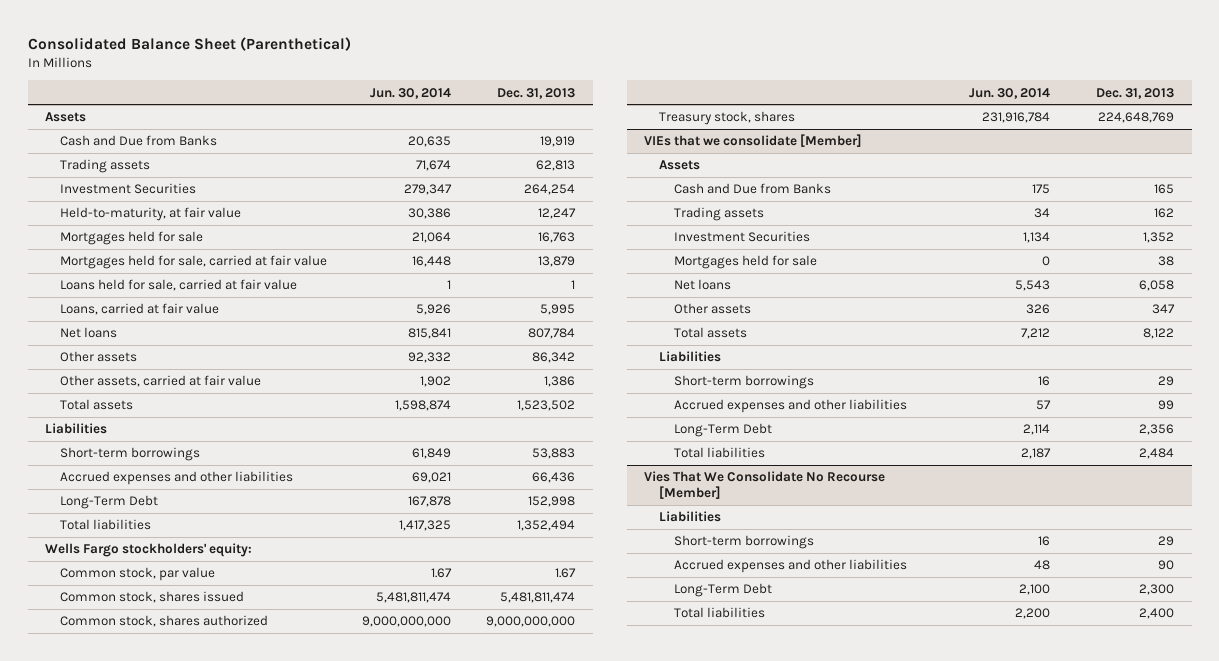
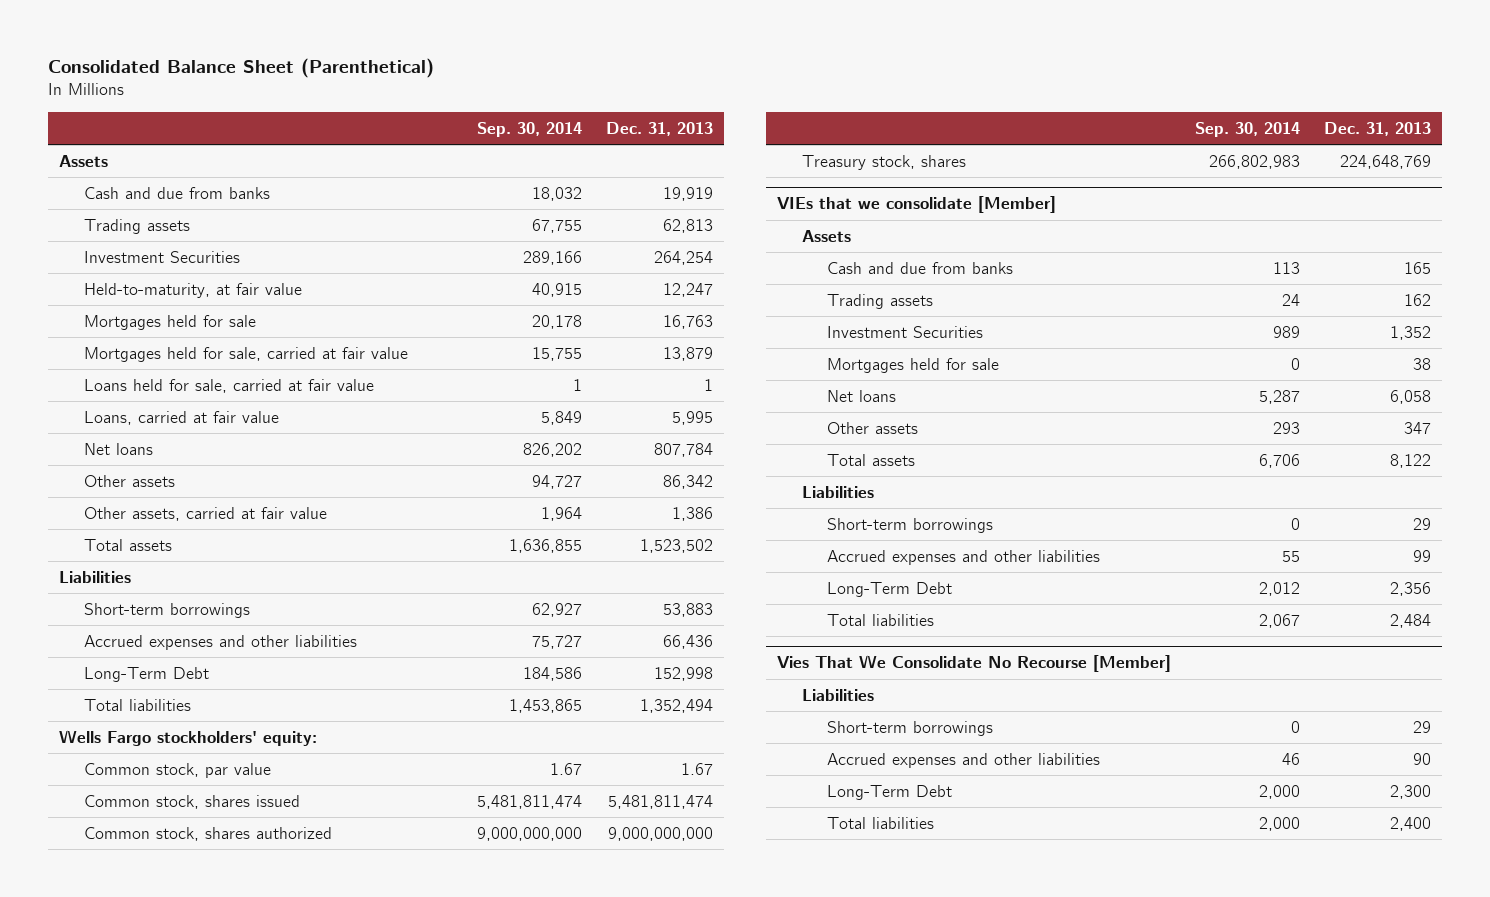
[370,87,452,99] Jun. 30, 2014 -> none
none -> [477,121,583,137] Sep. 30, 2014
[60,135,218,147] Cash and Due from Banks -> [84,186,271,199] Cash and due from banks
[674,183,832,195] Cash and Due from Banks -> [827,261,1014,274] Cash and due from banks

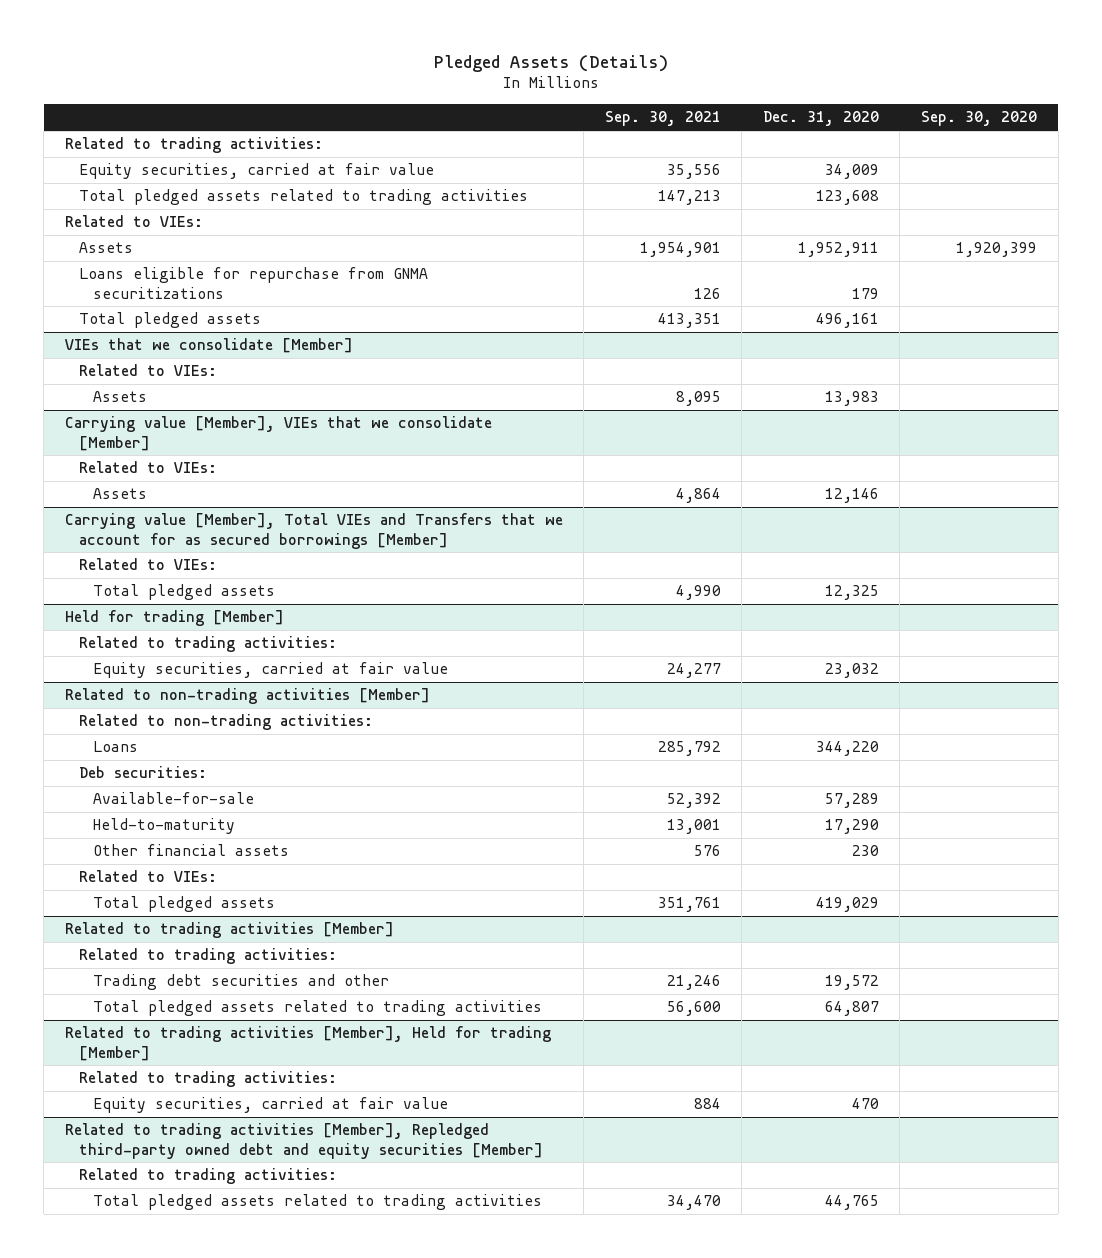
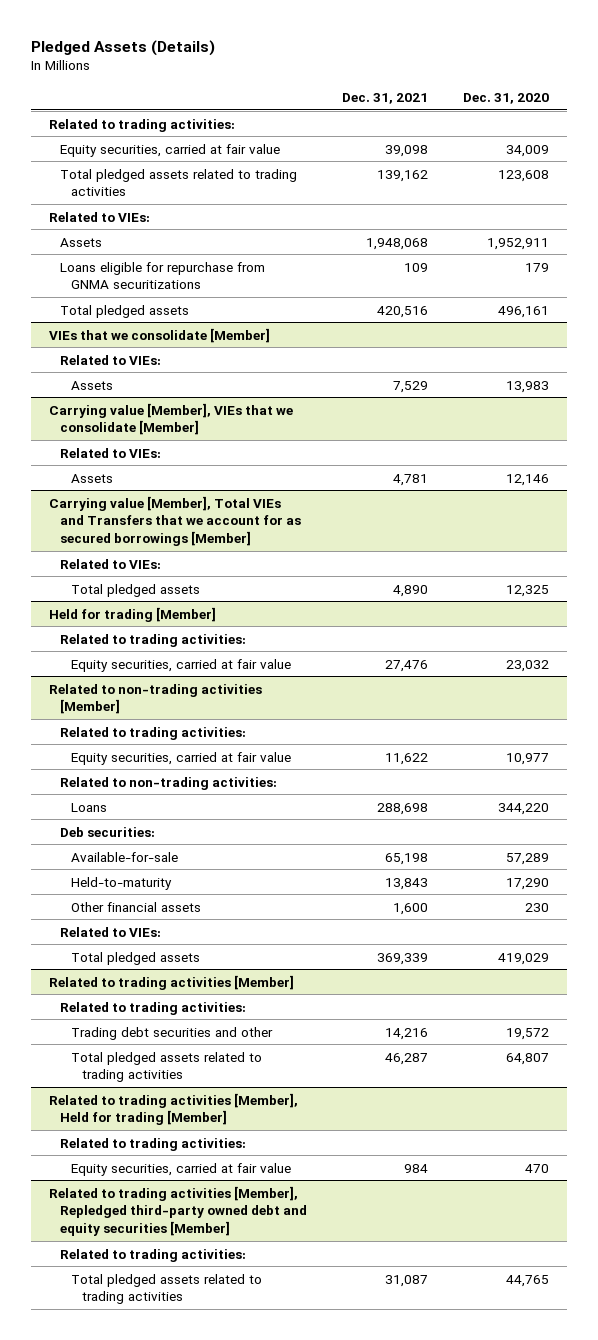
[604,111,721,127] Sep. 30, 2021 -> none
[920,111,1037,127] Sep. 30, 2020 -> none
none -> [342,92,429,104] Dec. 31, 2021
none -> [59,726,246,740] Related to trading activities:
none -> [70,751,291,765] Equity securities, carried at fair value

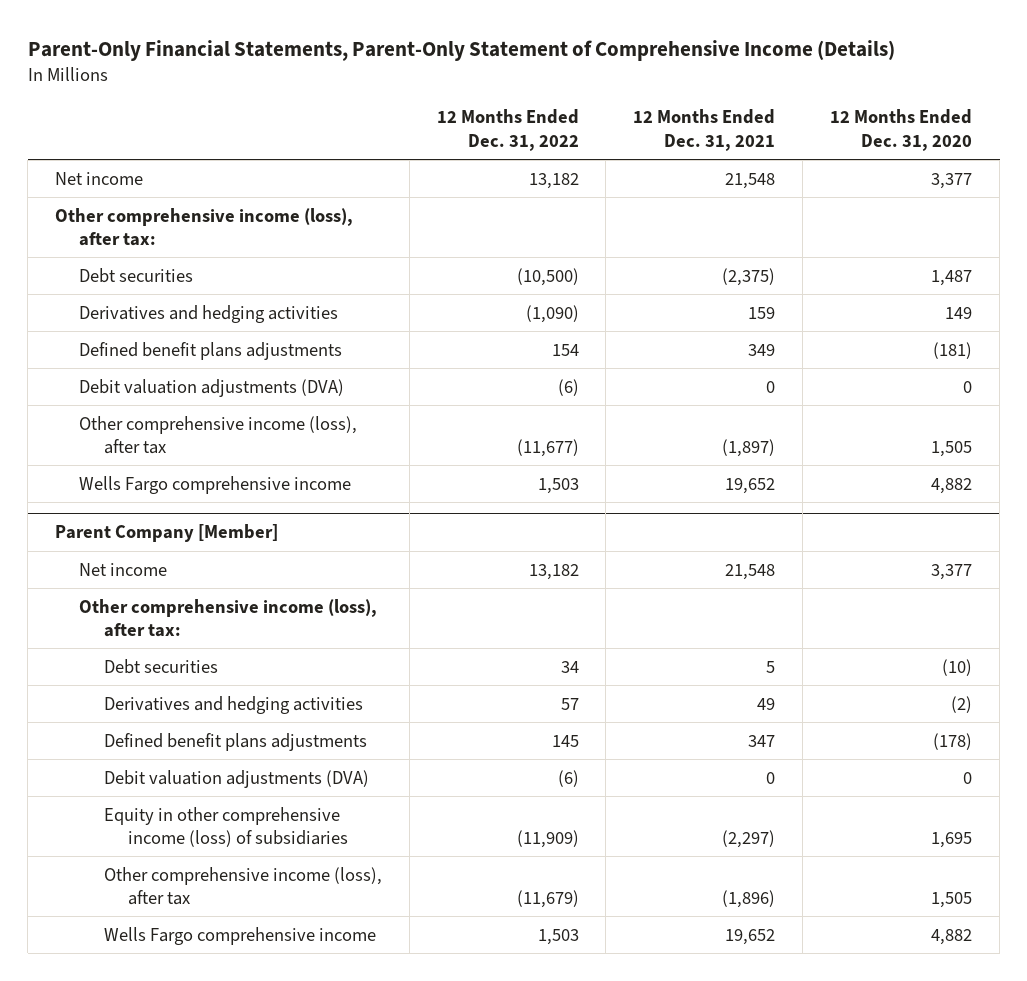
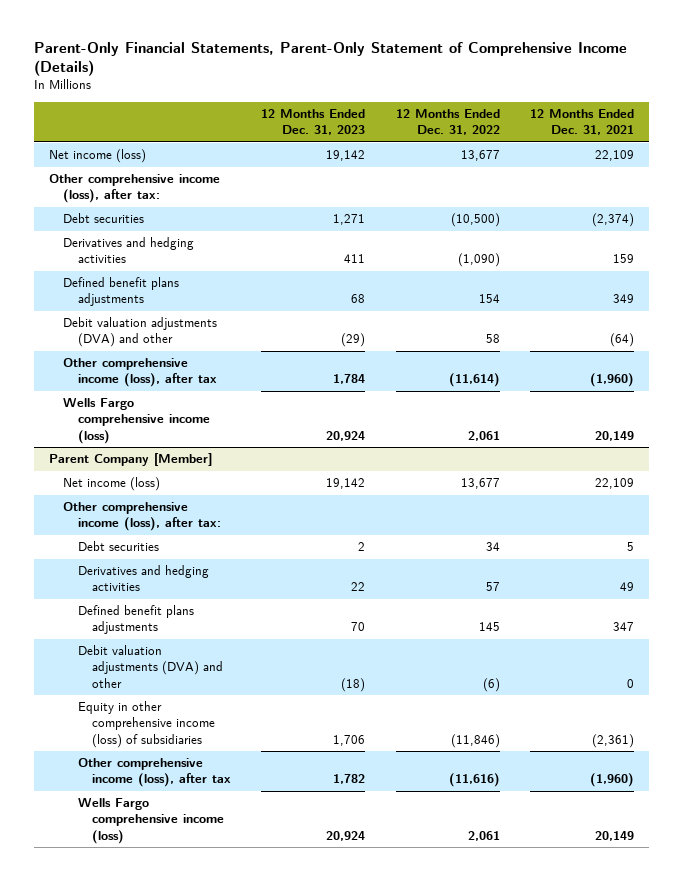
[830,109,973,151] 12 Months Ended Dec. 31, 2020 -> none
none -> [261,108,366,136] 12 Months Ended Dec. 31, 2023
[54,171,143,185] Net income -> [48,149,146,164] Net income (loss)
[528,172,579,189] 13,182 -> [460,150,500,162] 13,677
[725,172,776,189] 21,548 -> [595,150,635,162] 22,109
[722,267,776,286] (2,375) -> [592,213,635,228] (2,374)
[79,378,345,397] Debit valuation adjustments (DVA) -> [63,317,218,348] Debit valuation adjustments (DVA) and other
[557,378,579,396] (6) -> [485,334,500,344] 58
[766,380,776,393] 0 -> [610,333,635,348] (64)
[516,438,579,457] (11,677) -> [448,373,500,388] (11,614)
[722,438,776,457] (1,897) -> [590,373,635,388] (1,960)
[79,475,352,494] Wells Fargo comprehensive income -> [63,398,210,444] Wells Fargo comprehensive income (loss)
[537,477,579,494] 1,503 -> [467,430,500,441] 2,061
[725,477,776,494] 19,652 -> [595,430,635,441] 20,149
[79,562,168,576] Net income -> [63,477,161,492] Net income (loss)
[528,563,579,580] 13,182 -> [460,478,500,490] 13,677
[725,563,776,580] 21,548 -> [595,478,635,490] 22,109
[103,769,369,788] Debit valuation adjustments (DVA) -> [77,645,224,688] Debit valuation adjustments (DVA) and other
[516,829,579,848] (11,909) -> [450,733,500,748] (11,846)
[722,829,776,848] (2,297) -> [592,733,635,748] (2,361)
[516,889,579,908] (11,679) -> [448,773,500,788] (11,616)
[722,889,776,908] (1,896) -> [590,773,635,788] (1,960)
[103,926,376,945] Wells Fargo comprehensive income -> [77,798,225,844] Wells Fargo comprehensive income (loss)
[537,928,579,945] 1,503 -> [467,830,500,841] 2,061
[725,928,776,945] 19,652 -> [595,830,635,841] 20,149

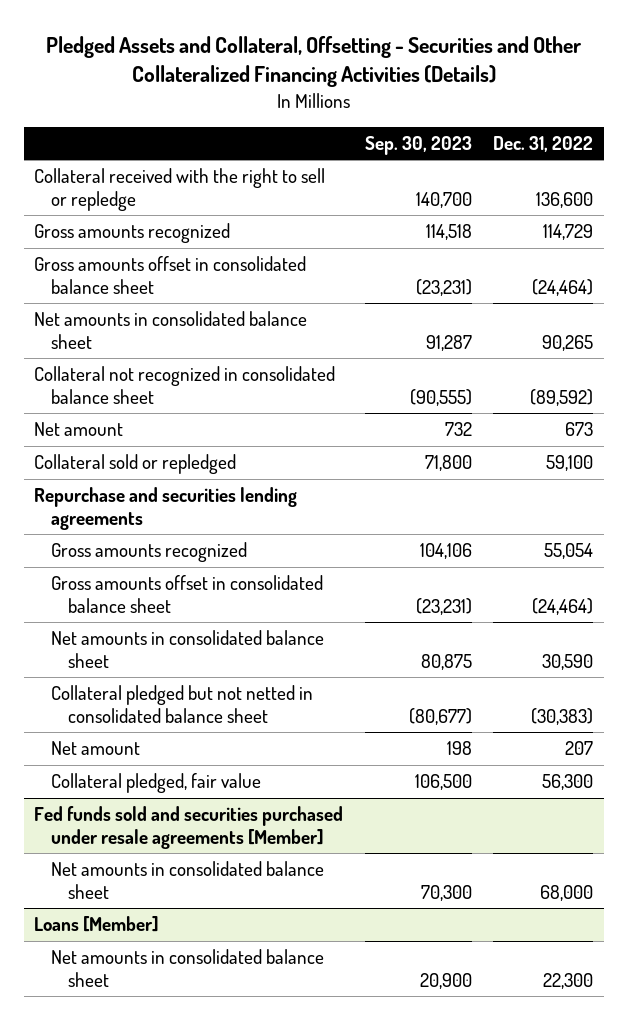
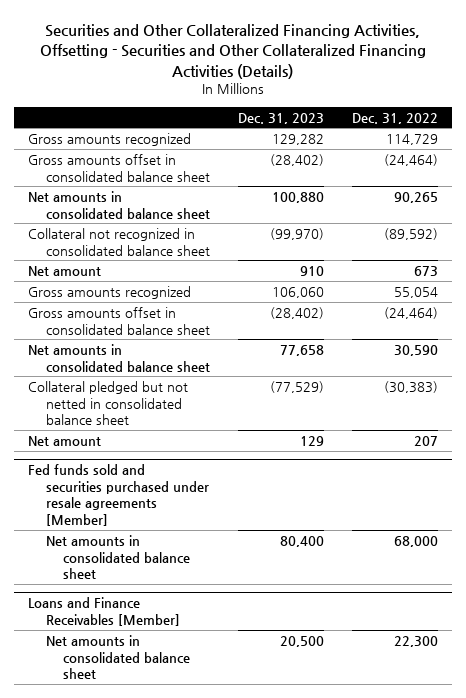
[45,36,581,88] Pledged Assets and Collateral, Offsetting - Securities and Other Collateralized Financing Activities (Details) -> [40,23,427,79] Securities and Other Collateralized Financing Activities, Offsetting - Securities and Other Collateralized Financing Activities (Details)
[364,136,472,156] Sep. 30, 2023 -> none
none -> [237,112,324,124] Dec. 31, 2023
[34,168,326,211] Collateral received with the right to sell or repledge -> none
[34,454,237,475] Collateral sold or repledged -> none
[34,487,298,530] Repurchase and securities lending agreements -> none
[51,773,262,794] Collateral pledged, fair value -> none
[34,916,160,933] Loans [Member] -> [28,597,180,626] Loans and Finance Receivables [Member]

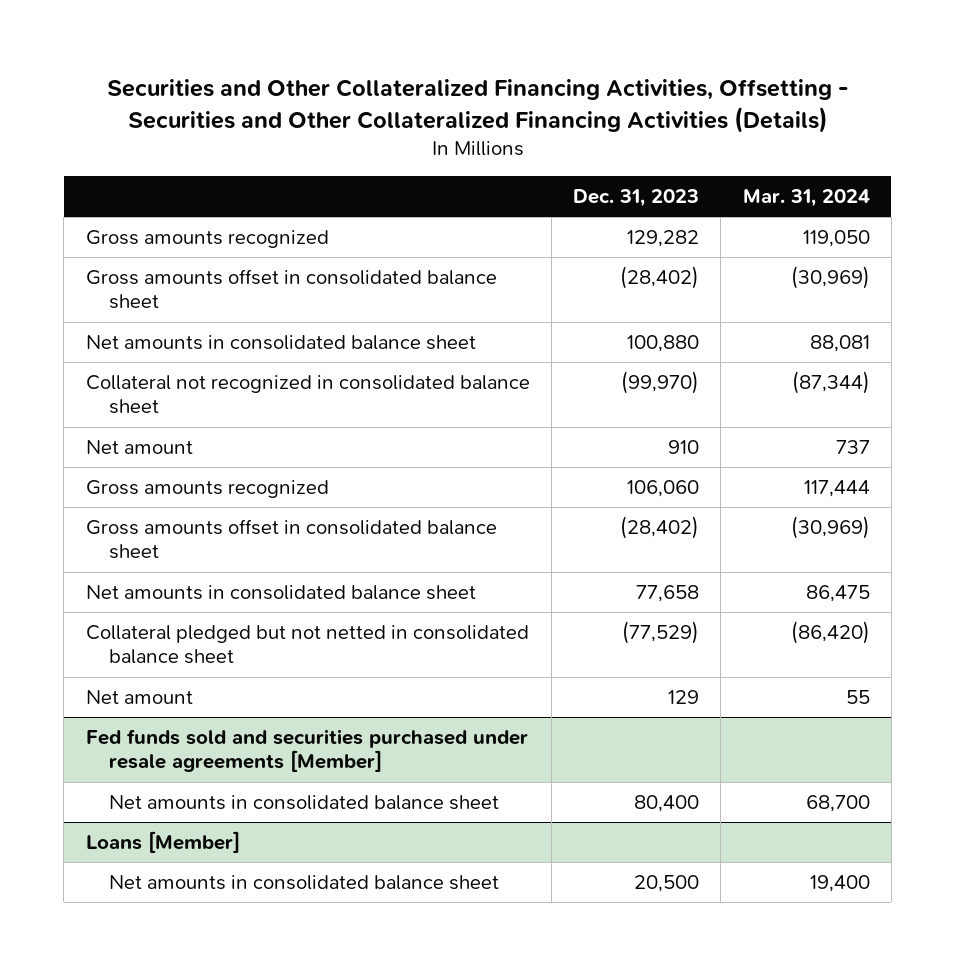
[351,112,438,124] Dec. 31, 2022 -> none
none -> [742,188,870,207] Mar. 31, 2024
[28,597,180,626] Loans and Finance Receivables [Member] -> [85,831,240,854] Loans [Member]

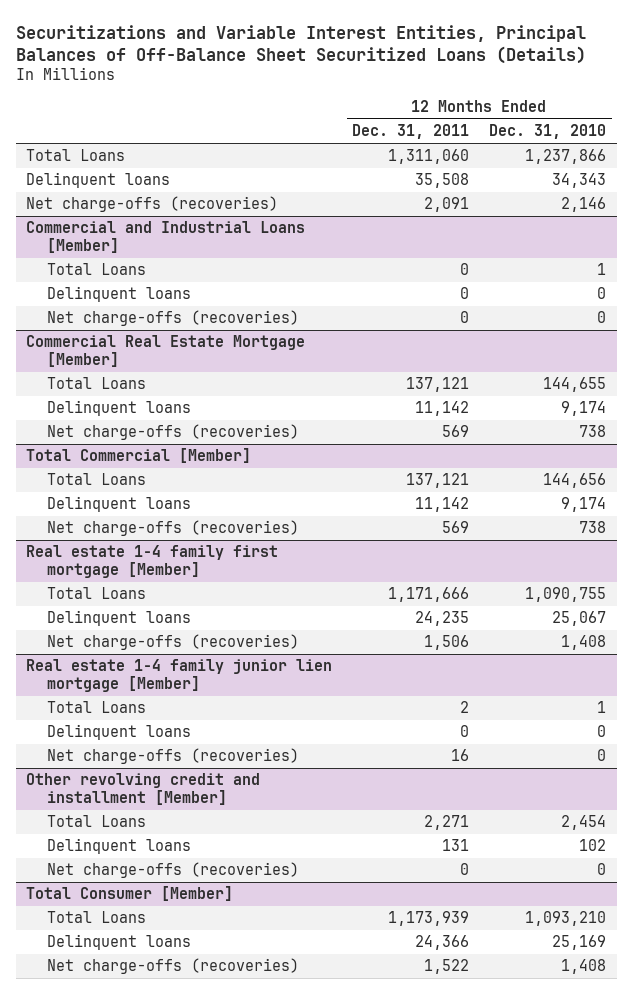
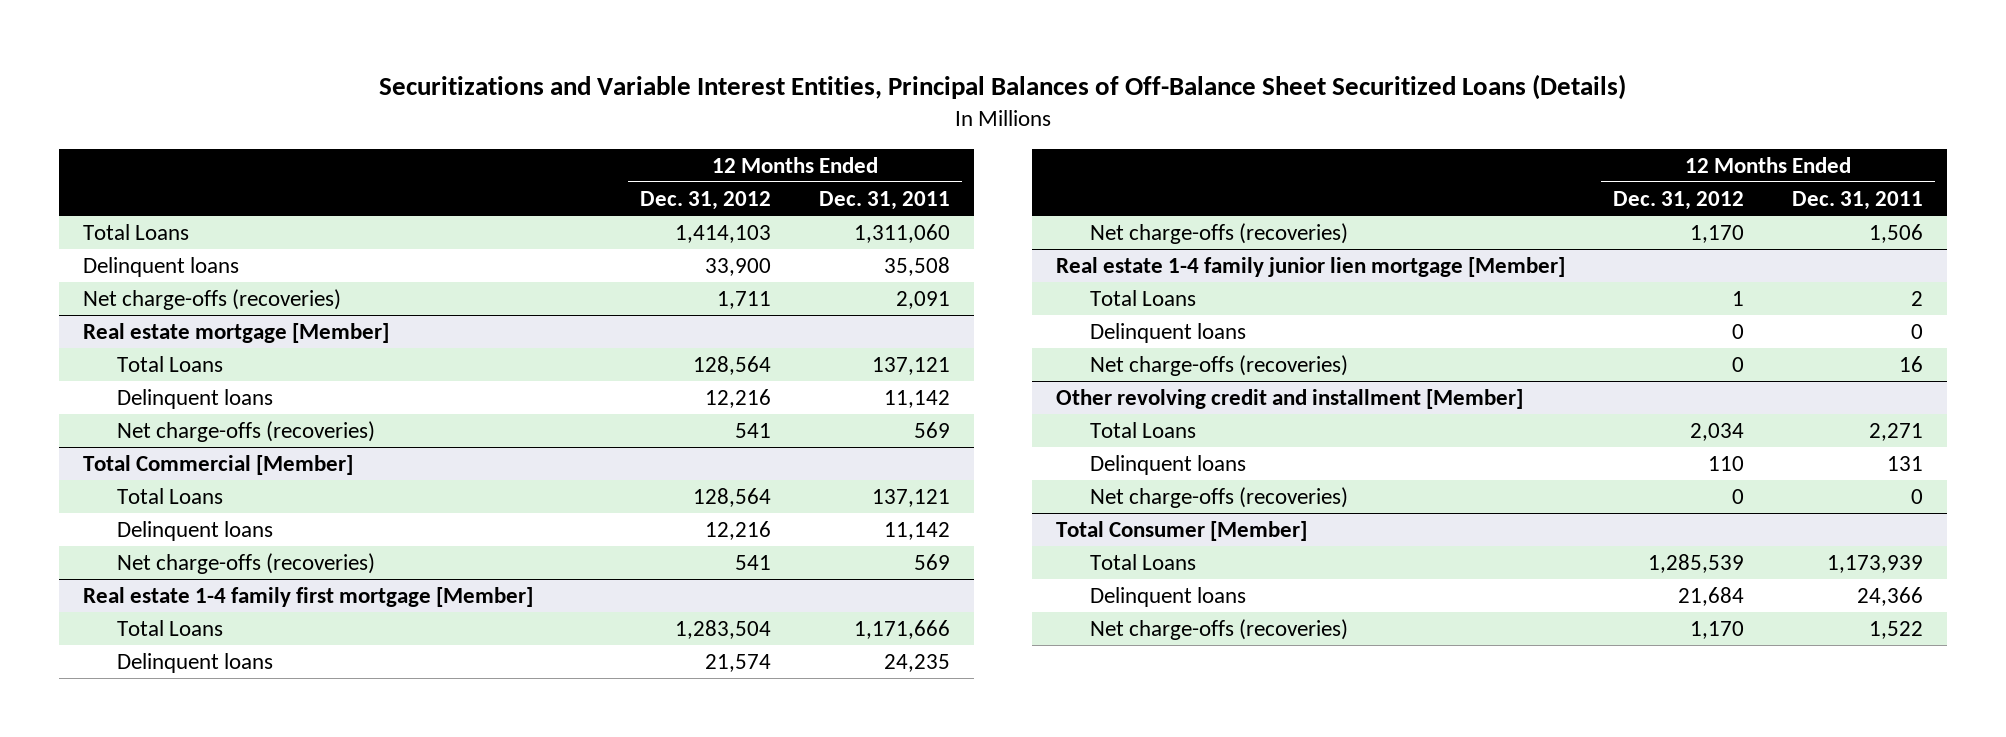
[489,124,607,140] Dec. 31, 2010 -> none
none -> [640,190,772,210] Dec. 31, 2012
[26,221,306,254] Commercial and Industrial Loans [Member] -> none
[47,263,147,276] Total Loans -> none
[47,286,192,303] Delinquent loans -> none
[47,310,300,327] Net charge-offs (recoveries) -> none
[26,335,306,368] Commercial Real Estate Mortgage [Member] -> [83,323,390,344] Real estate mortgage [Member]

